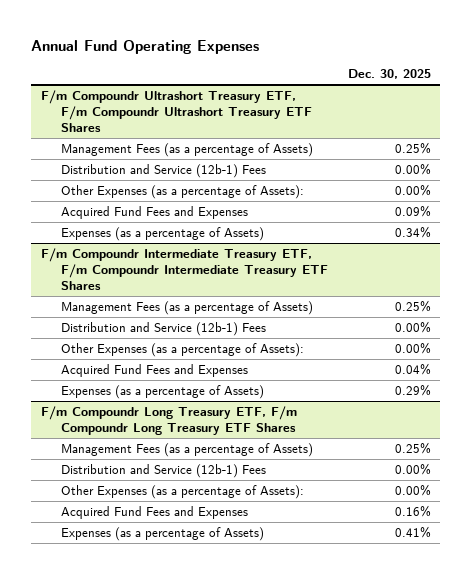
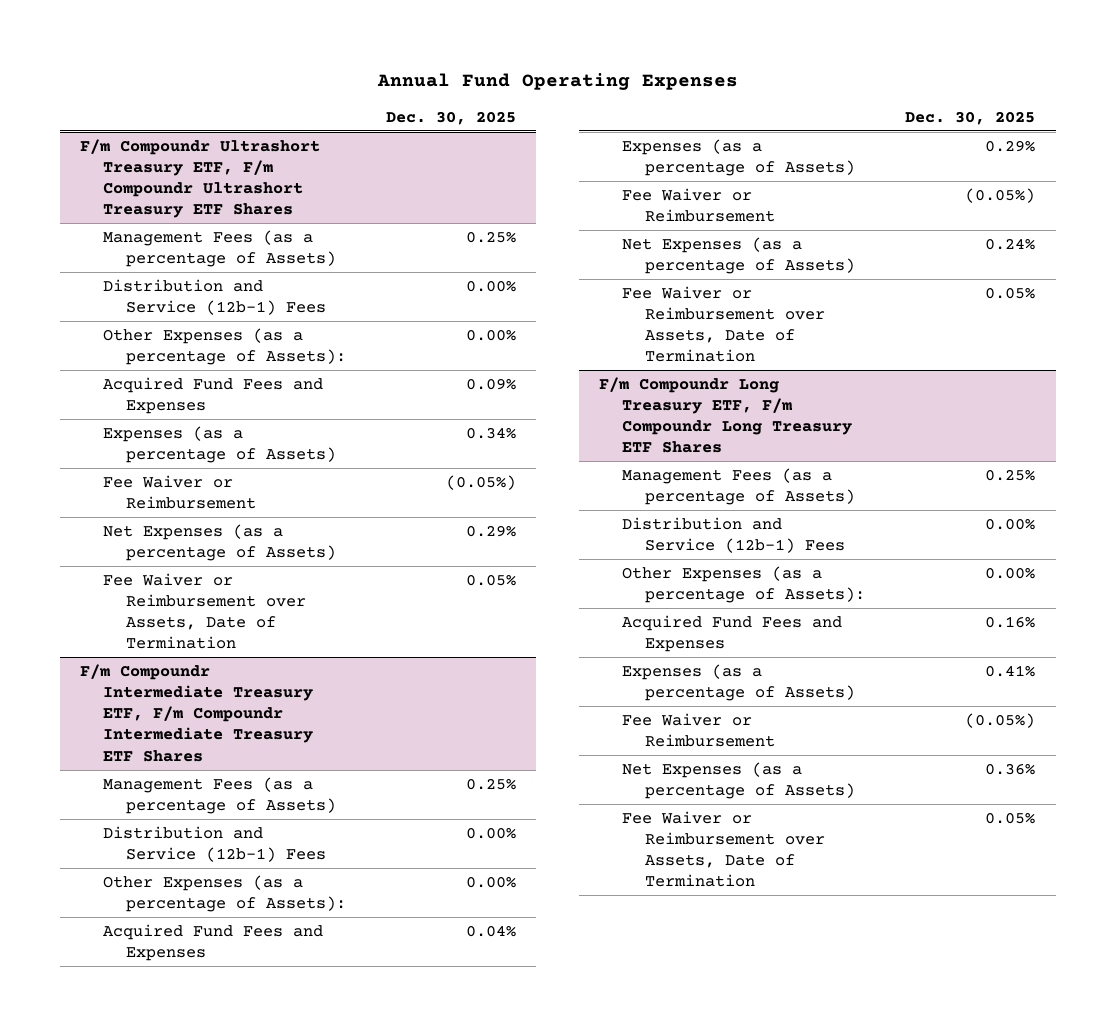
none -> [102,474,256,510] Fee Waiver or Reimbursement
none -> [102,523,336,562] Net Expenses (as a percentage of Assets)
none -> [102,572,306,650] Fee Waiver or Reimbursement over Assets, Date of Termination
none -> [622,187,776,223] Fee Waiver or Reimbursement
none -> [622,236,856,275] Net Expenses (as a percentage of Assets)
none -> [622,285,826,363] Fee Waiver or Reimbursement over Assets, Date of Termination
none -> [622,712,776,748] Fee Waiver or Reimbursement
none -> [622,761,856,800] Net Expenses (as a percentage of Assets)
none -> [622,810,826,888] Fee Waiver or Reimbursement over Assets, Date of Termination

